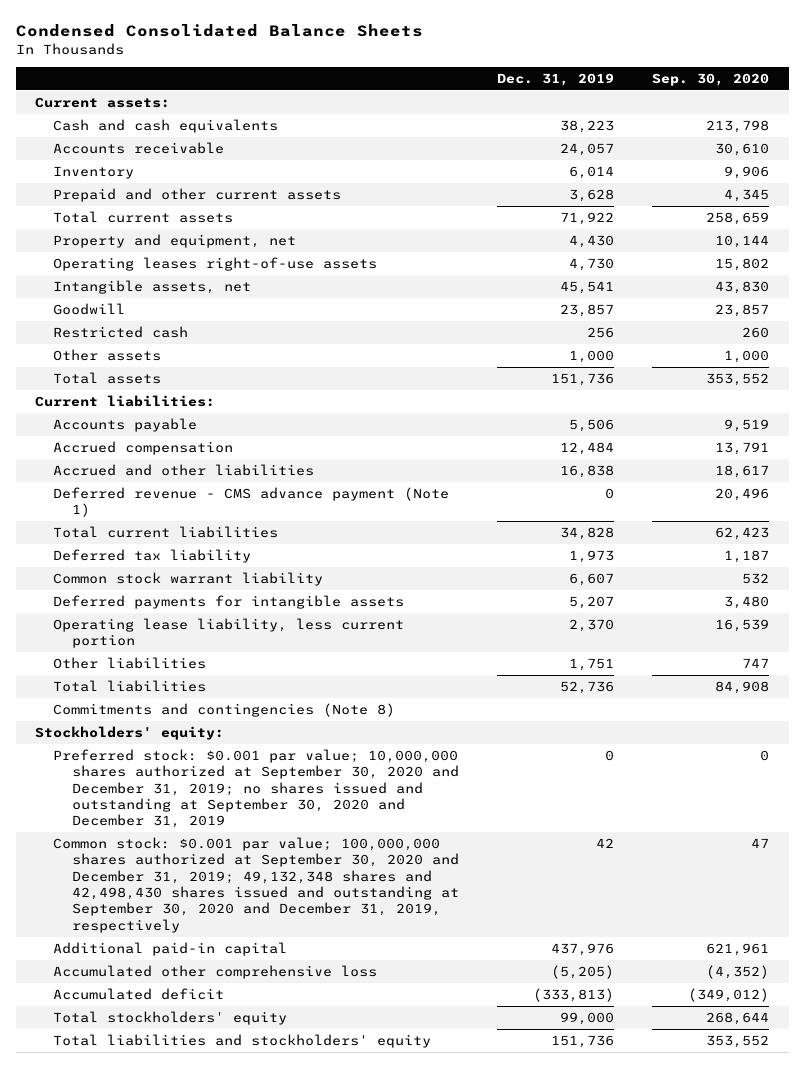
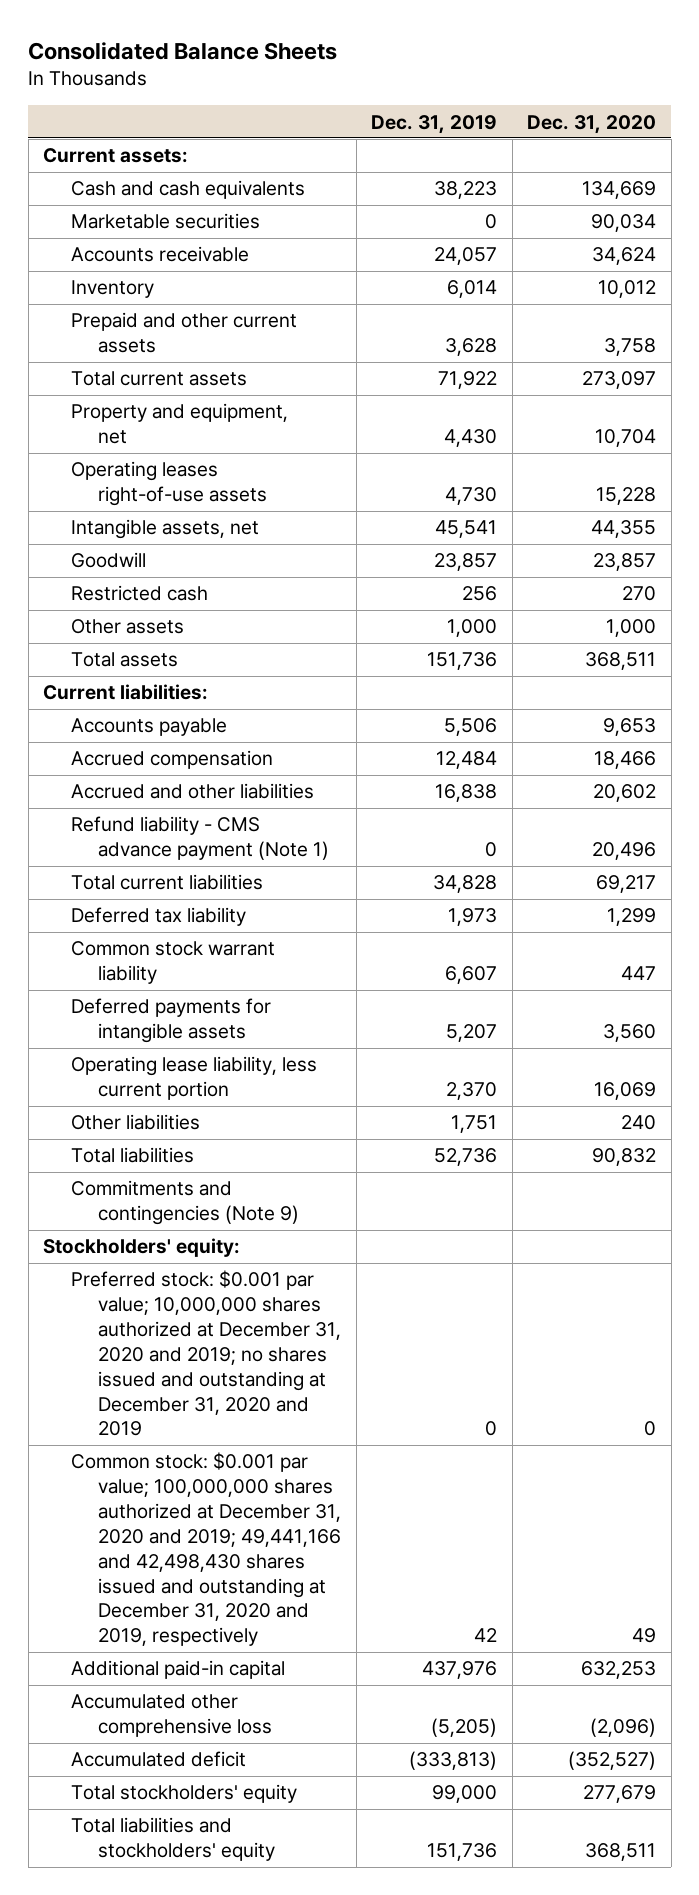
[15,24,423,38] Condensed Consolidated Balance Sheets -> [28,41,338,60] Consolidated Balance Sheets
[652,72,770,86] Sep. 30, 2020 -> none
none -> [527,114,657,134] Dec. 31, 2020
none -> [70,213,260,230] Marketable securities
[53,486,450,518] Deferred revenue - CMS advance payment (Note 1) -> [70,816,330,861] Refund liability - CMS advance payment (Note 1)
[53,702,396,717] Commitments and contingencies (Note 8) -> [70,1180,300,1226] Commitments and contingencies (Note 9)
[53,748,459,829] Preferred stock: $0.001 par value; 10,000,000 shares authorized at September 30, 2020 and December 31, 2019; no shares issued and outstanding at September 30, 2020 and December 31, 2019 -> [70,1270,342,1437] Preferred stock: $0.001 par value; 10,000,000 shares authorized at December 31, 2020 and 2019; no shares issued and outstanding at December 31, 2020 and 2019
[53,836,459,933] Common stock: $0.001 par value; 100,000,000 shares authorized at September 30, 2020 and December 31, 2019; 49,132,348 shares and 42,498,430 shares issued and outstanding at September 30, 2020 and December 31, 2019, respectively -> [70,1452,342,1647] Common stock: $0.001 par value; 100,000,000 shares authorized at December 31, 2020 and 2019; 49,441,166 and 42,498,430 shares issued and outstanding at December 31, 2020 and 2019, respectively

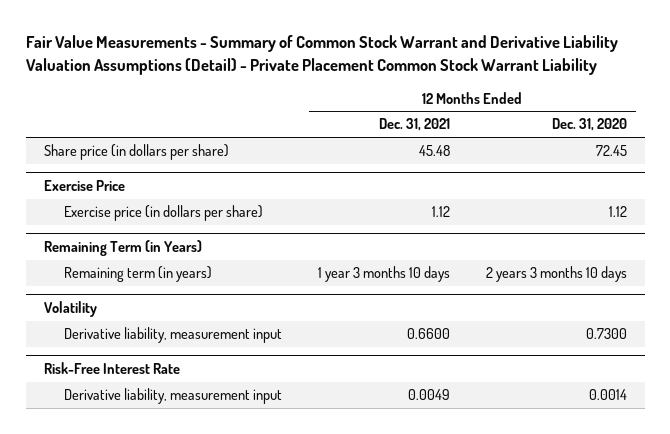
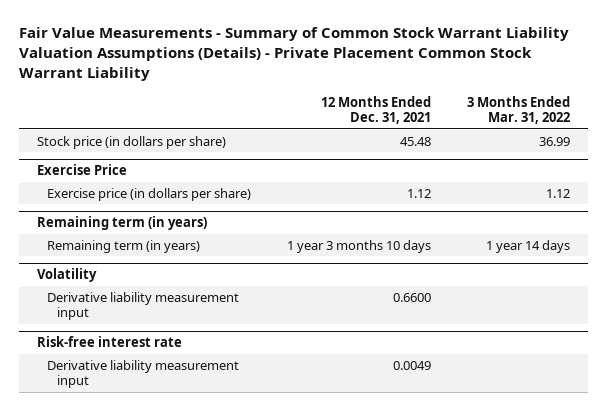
[25,35,618,75] Fair Value Measurements - Summary of Common Stock Warrant and Derivative Liability Valuation Assumptions (Detail) - Private Placement Common Stock Warrant Liability -> [18,27,569,82] Fair Value Measurements - Summary of Common Stock Warrant Liability Valuation Assumptions (Details) - Private Placement Common Stock Warrant Liability
[551,118,627,132] Dec. 31, 2020 -> none
none -> [466,95,570,125] 3 Months Ended Mar. 31, 2022
[43,144,229,161] Share price (in dollars per share) -> [36,135,226,149] Stock price (in dollars per share)
[43,240,202,257] Remaining Term (in Years) -> [36,216,207,231] Remaining term (in years)
[63,327,282,344] Derivative liability, measurement input -> [46,291,239,321] Derivative liability measurement input
[43,362,180,375] Risk-Free Interest Rate -> [36,336,182,348] Risk-free interest rate
[63,388,282,405] Derivative liability, measurement input -> [46,359,239,389] Derivative liability measurement input

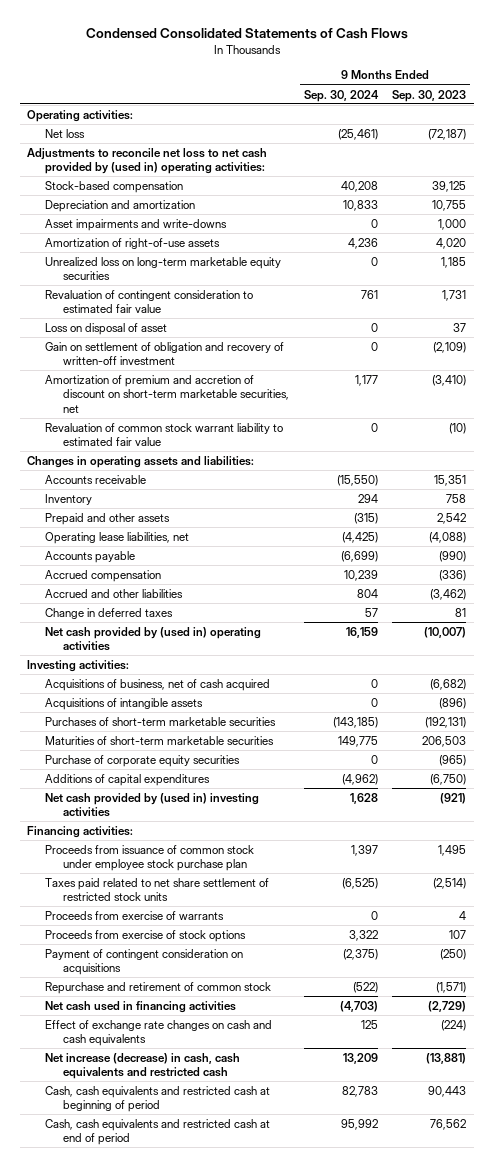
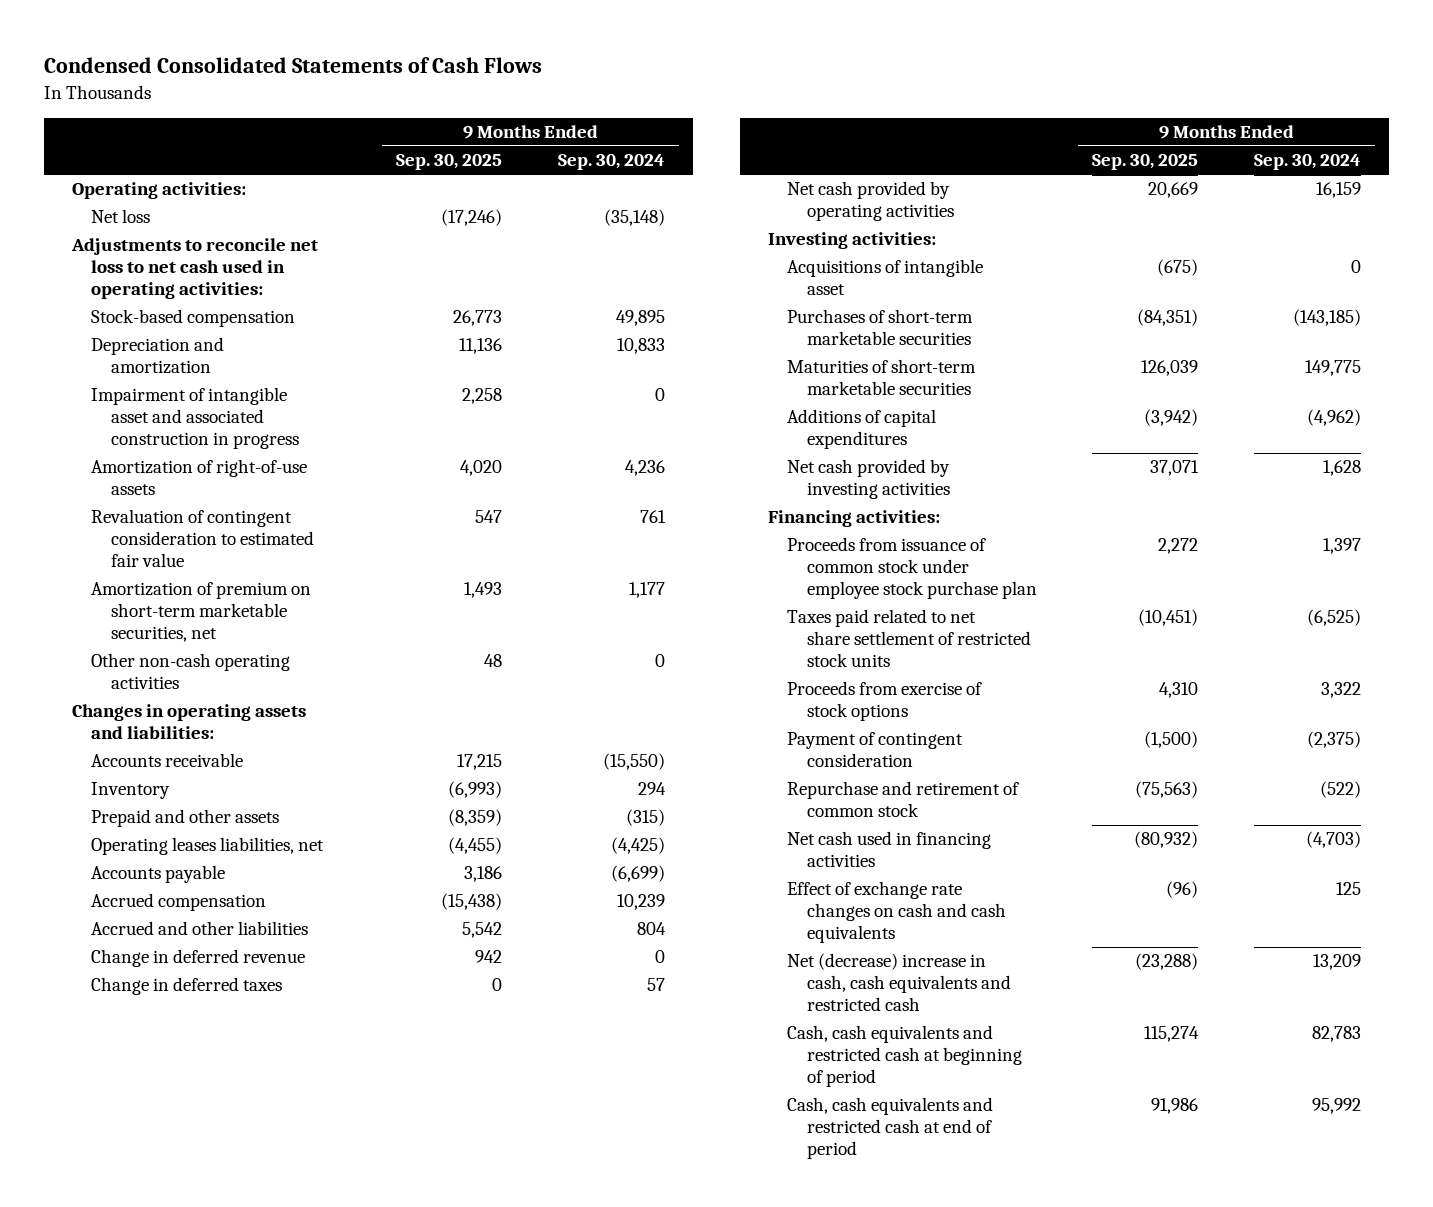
[392,89,467,102] Sep. 30, 2023 -> none
none -> [396,154,503,171] Sep. 30, 2025
[337,128,378,140] (25,461) -> [604,209,666,227] (35,148)
[27,147,268,175] Adjustments to reconcile net loss to net cash provided by (used in) operating activities: -> [71,238,319,300] Adjustments to reconcile net loss to net cash used in operating activities:
[340,180,378,192] 40,208 -> [616,310,666,327] 49,895
[45,218,228,231] Asset impairments and write-downs -> [91,387,299,450] Impairment of intangible asset and associated construction in progress
[45,256,282,281] Unrealized loss on long-term marketable equity securities -> none
[45,322,168,335] Loss on disposal of asset -> none
[45,341,285,366] Gain on settlement of obligation and recovery of written-off investment -> none
[45,422,284,447] Revaluation of common stock warrant liability to estimated fair value -> none
[45,374,289,413] Amortization of premium and accretion of discount on short-term marketable securities, net -> [91,582,312,643] Amortization of premium on short-term marketable securities, net
none -> [91,653,291,690] Other non-cash operating activities
[45,531,190,544] Operating lease liabilities, net -> [91,837,325,856] Operating leases liabilities, net
none -> [91,949,306,968] Change in deferred revenue
[45,626,262,652] Net cash provided by (used in) operating activities -> [787,181,954,222] Net cash provided by operating activities
[45,678,271,691] Acquisitions of business, net of cash acquired -> none
[45,697,204,710] Acquisitions of intangible assets -> [787,259,984,296] Acquisitions of intangible asset
[45,754,241,767] Purchase of corporate equity securities -> none
[45,792,260,818] Net cash provided by (used in) investing activities -> [787,459,951,500] Net cash provided by investing activities
[45,910,225,920] Proceeds from exercise of warrants -> none
[45,948,244,976] Payment of contingent consideration on acquisitions -> [787,732,964,768] Payment of contingent consideration
[45,1052,241,1080] Net increase (decrease) in cash, cash equivalents and restricted cash -> [787,953,1011,1012] Net (decrease) increase in cash, cash equivalents and restricted cash

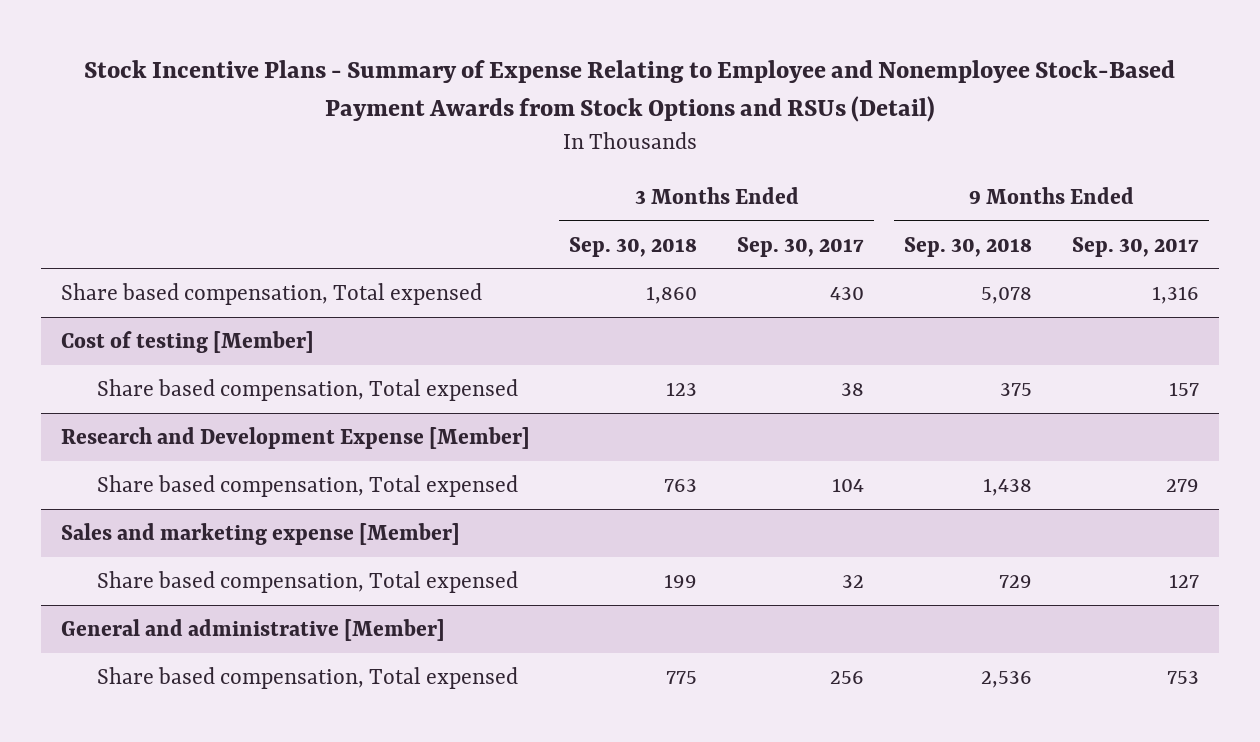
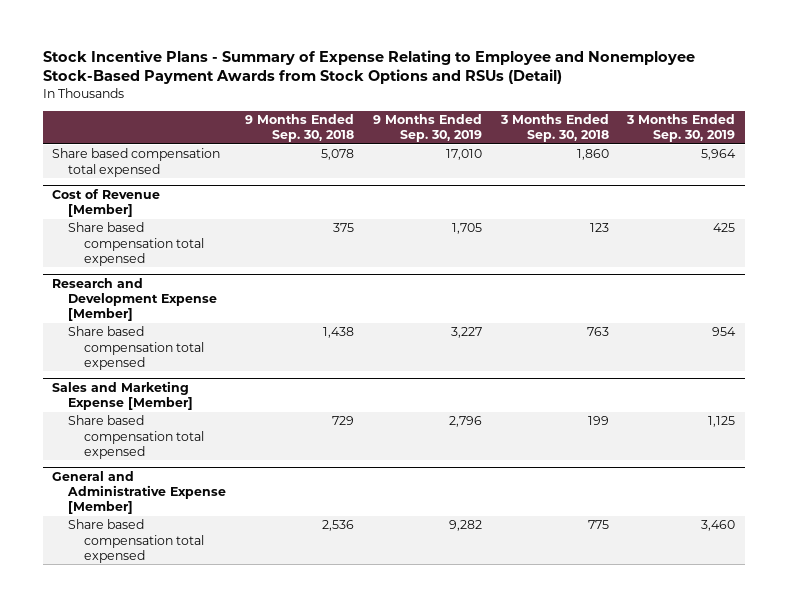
[737,236,865,257] Sep. 30, 2017 -> none
[1072,236,1200,257] Sep. 30, 2017 -> none
none -> [372,114,482,143] 9 Months Ended Sep. 30, 2019
none -> [626,114,736,143] 3 Months Ended Sep. 30, 2019
[60,282,482,305] Share based compensation, Total expensed -> [51,148,220,177] Share based compensation total expensed
[60,330,314,353] Cost of testing [Member] -> [51,188,160,218] Cost of Revenue [Member]
[97,378,519,401] Share based compensation, Total expensed -> [68,222,205,266] Share based compensation total expensed
[97,474,519,497] Share based compensation, Total expensed -> [68,326,205,370] Share based compensation total expensed
[60,522,460,545] Sales and marketing expense [Member] -> [51,380,194,411] Sales and Marketing Expense [Member]
[97,570,519,593] Share based compensation, Total expensed -> [68,415,205,459] Share based compensation total expensed
[60,618,445,641] General and administrative [Member] -> [51,470,227,515] General and Administrative Expense [Member]
[97,666,519,689] Share based compensation, Total expensed -> [68,519,205,563] Share based compensation total expensed

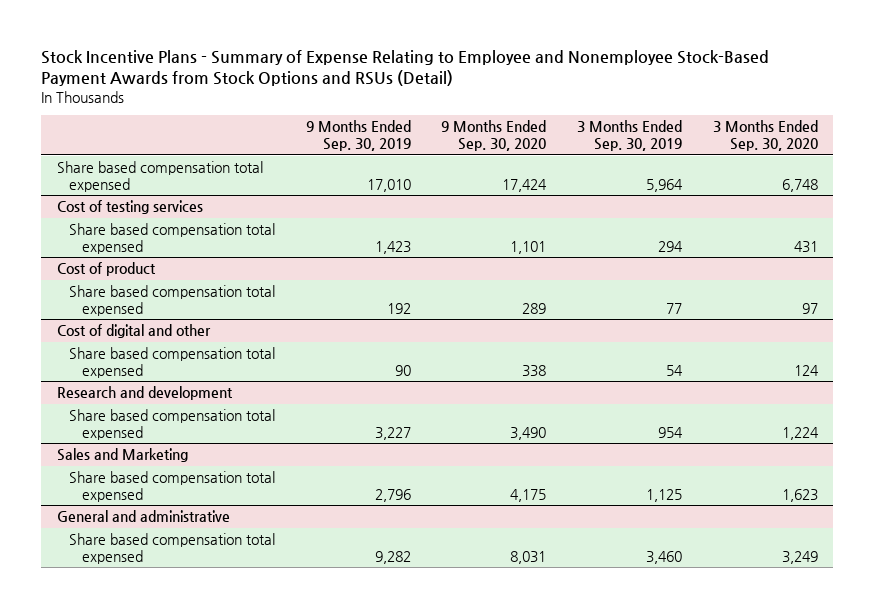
[244,114,354,143] 9 Months Ended Sep. 30, 2018 -> none
[499,114,609,143] 3 Months Ended Sep. 30, 2018 -> none
none -> [441,120,547,151] 9 Months Ended Sep. 30, 2020
none -> [712,120,818,151] 3 Months Ended Sep. 30, 2020
[51,188,160,218] Cost of Revenue [Member] -> none
none -> [56,200,203,215] Cost of testing services
[451,223,482,235] 1,705 -> [374,240,411,254] 1,423
[713,223,736,233] 425 -> [657,240,683,252] 294
none -> [56,262,156,277] Cost of product
none -> [69,285,276,316] Share based compensation total expensed
none -> [56,324,211,339] Cost of digital and other
none -> [69,347,276,378] Share based compensation total expensed
[51,277,218,322] Research and Development Expense [Member] -> [56,386,233,401] Research and development
[51,380,194,411] Sales and Marketing Expense [Member] -> [56,448,188,463] Sales and Marketing
[51,470,227,515] General and Administrative Expense [Member] -> [56,510,230,523] General and administrative

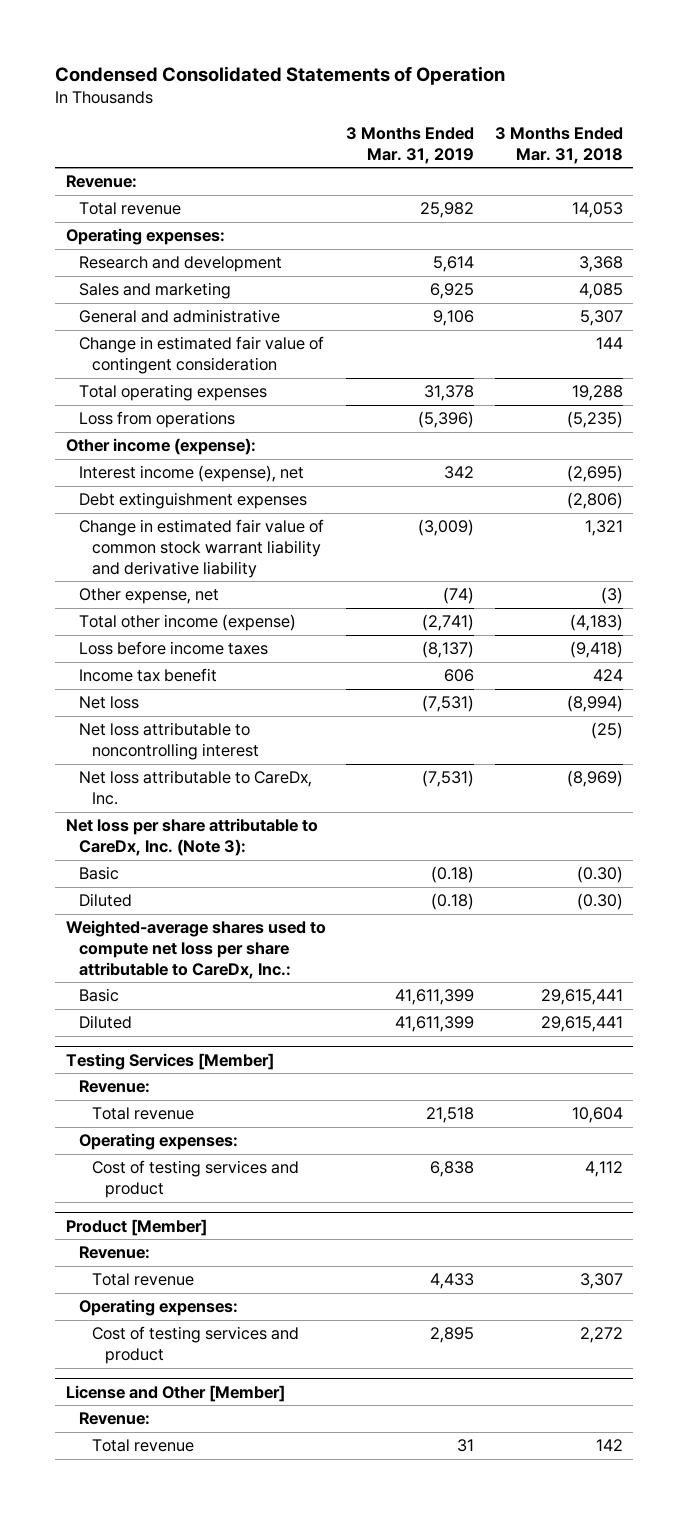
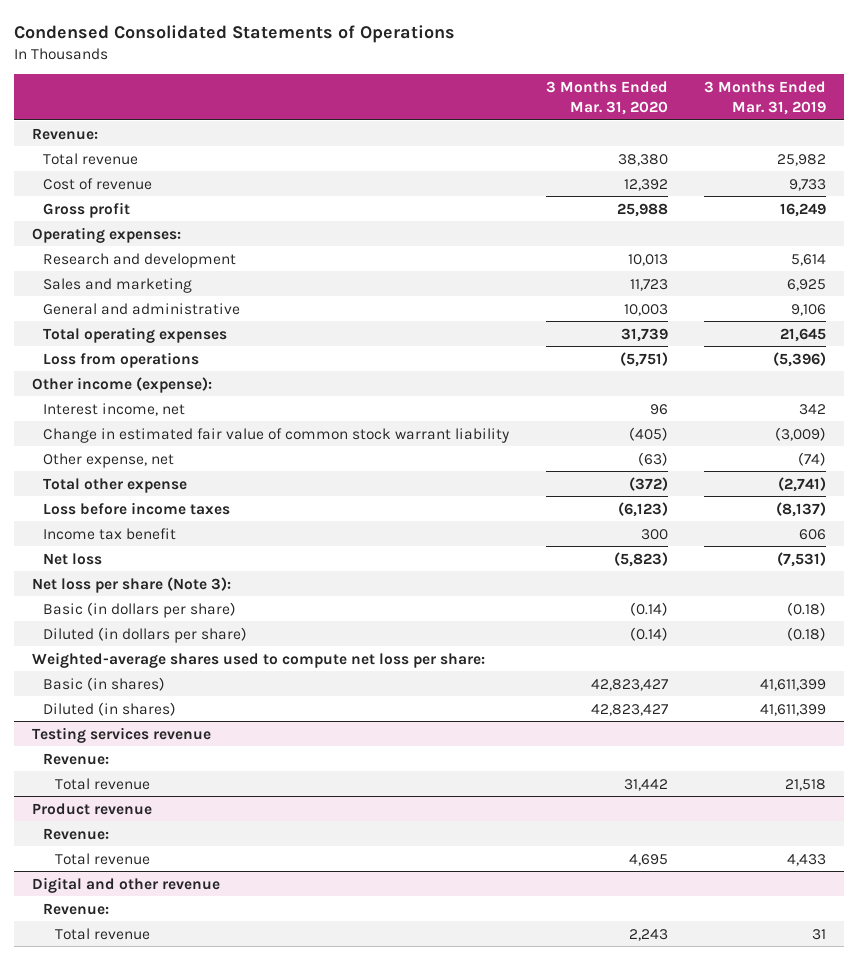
[55,65,506,85] Condensed Consolidated Statements of Operation -> [13,24,455,43] Condensed Consolidated Statements of Operations
[495,126,624,164] 3 Months Ended Mar. 31, 2018 -> none
none -> [545,80,668,115] 3 Months Ended Mar. 31, 2020
none -> [43,177,153,190] Cost of revenue
none -> [43,201,131,218] Gross profit
[78,336,324,375] Change in estimated fair value of contingent consideration -> none
[424,385,475,402] 31,378 -> [780,327,827,342] 21,645
[78,492,307,510] Debt extinguishment expenses -> none
[78,465,304,483] Interest income (expense), net -> [43,402,186,416] Interest income, net
[78,519,324,578] Change in estimated fair value of common stock warrant liability and derivative liability -> [43,427,510,443] Change in estimated fair value of common stock warrant liability
[78,614,296,632] Total other income (expense) -> [43,477,188,493] Total other expense
[78,722,259,761] Net loss attributable to noncontrolling interest -> none
[78,770,312,806] Net loss attributable to CareDx, Inc. -> none
[65,818,318,857] Net loss per share attributable to CareDx, Inc. (Note 3): -> [31,576,231,593] Net loss per share (Note 3):
[78,866,119,881] Basic -> [43,601,237,618] Basic (in dollars per share)
[78,893,132,908] Diluted -> [43,626,248,643] Diluted (in dollars per share)
[65,920,326,979] Weighted-average shares used to compute net loss per share attributable to CareDx, Inc.: -> [31,651,485,668] Weighted-average shares used to compute net loss per share:
[78,988,119,1003] Basic -> [43,676,166,691] Basic (in shares)
[78,1015,132,1030] Diluted -> [43,701,177,716] Diluted (in shares)
[65,1052,274,1070] Testing Services [Member] -> [31,726,211,743] Testing services revenue
[78,1133,238,1151] Operating expenses: -> none
[91,1160,299,1199] Cost of testing services and product -> none
[65,1218,207,1236] Product [Member] -> [31,802,152,815] Product revenue
[78,1299,238,1317] Operating expenses: -> none
[91,1326,299,1365] Cost of testing services and product -> none
[65,1384,285,1402] License and Other [Member] -> none
none -> [31,876,220,893] Digital and other revenue

